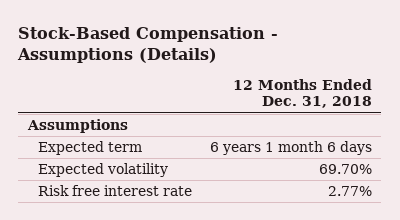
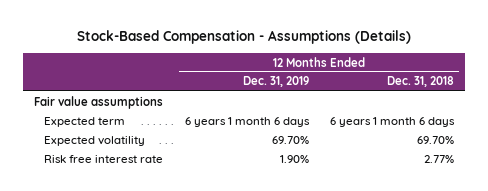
none -> [242,76,309,88] Dec. 31, 2019
[26,119,128,134] Assumptions -> [33,95,163,109] Fair value assumptions

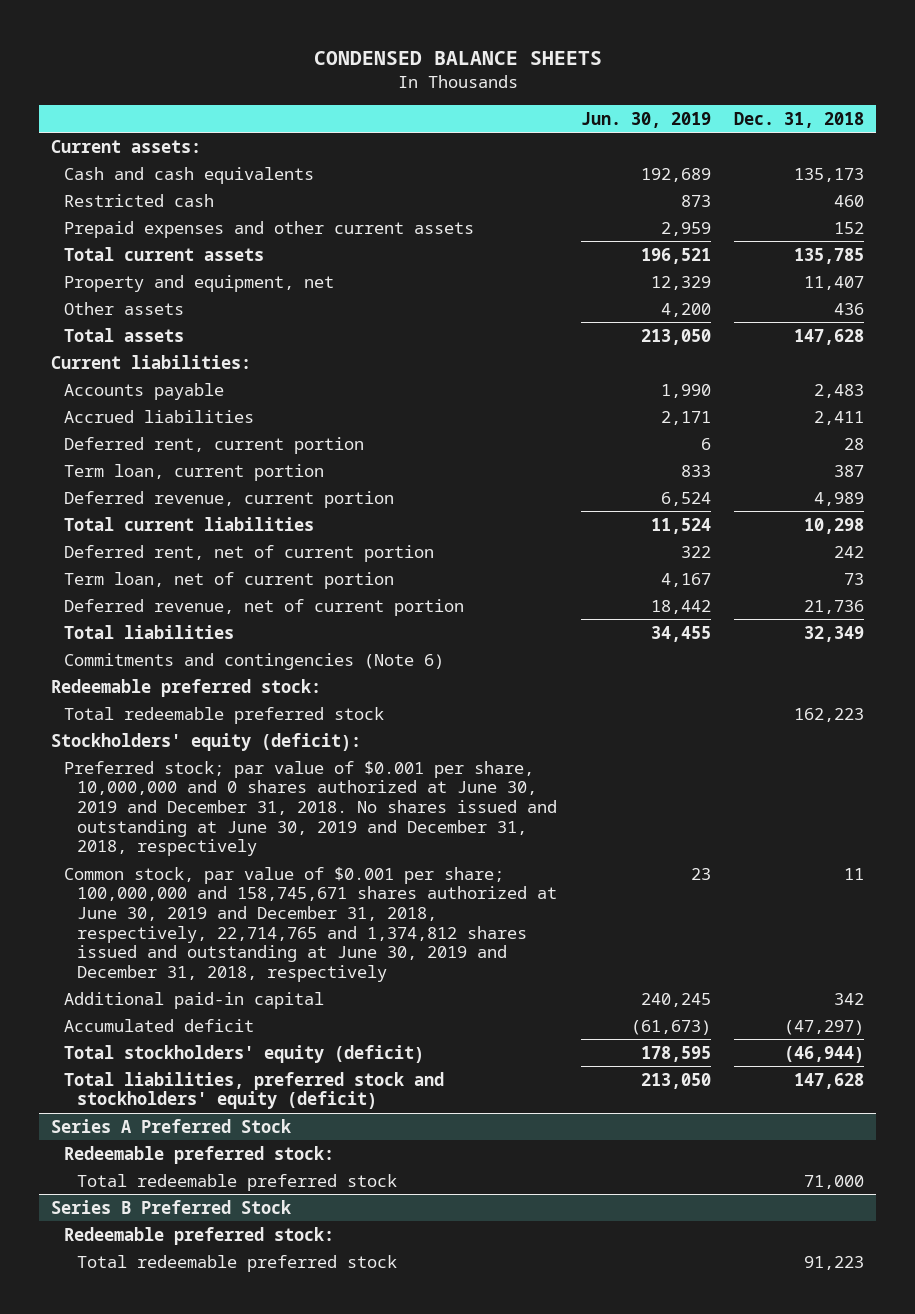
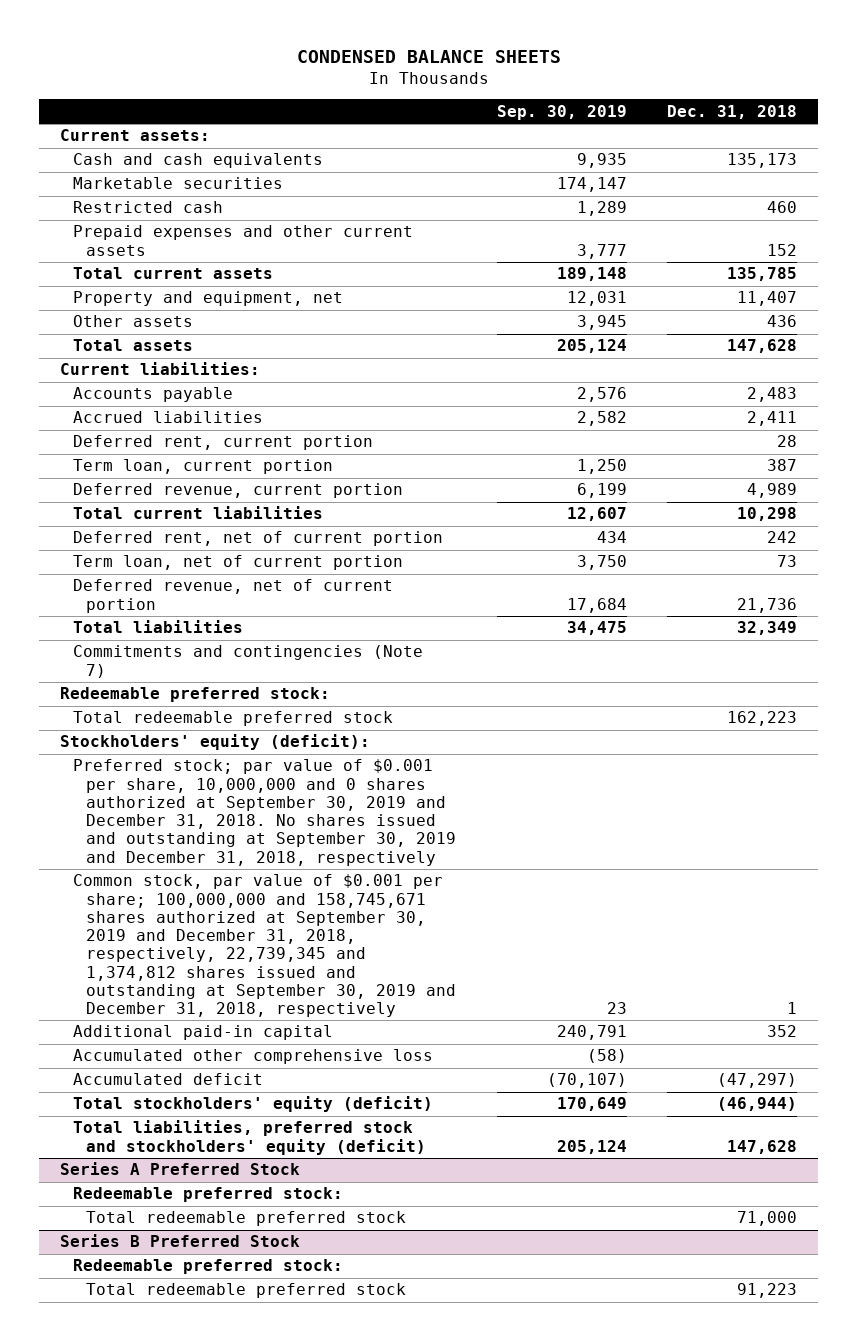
[580,111,711,128] Jun. 30, 2019 -> none
none -> [496,104,627,120] Sep. 30, 2019
none -> [72,177,283,190] Marketable securities
[63,652,444,670] Commitments and contingencies (Note 6) -> [72,645,423,678] Commitments and contingencies (Note 7)
[63,760,558,857] Preferred stock; par value of $0.001 per share, 10,000,000 and 0 shares authorized at June 30, 2019 and December 31, 2018. No shares issued and outstanding at June 30, 2019 and December 31, 2018, respectively -> [72,759,457,866] Preferred stock; par value of $0.001 per share, 10,000,000 and 0 shares authorized at September 30, 2019 and December 31, 2018. No shares issued and outstanding at September 30, 2019 and December 31, 2018, respectively
[63,866,558,982] Common stock, par value of $0.001 per share; 100,000,000 and 158,745,671 shares authorized at June 30, 2019 and December 31, 2018, respectively, 22,714,765 and 1,374,812 shares issued and outstanding at June 30, 2019 and December 31, 2018, respectively -> [72,874,457,1018] Common stock, par value of $0.001 per share; 100,000,000 and 158,745,671 shares authorized at September 30, 2019 and December 31, 2018, respectively, 22,739,345 and 1,374,812 shares issued and outstanding at September 30, 2019 and December 31, 2018, respectively
[844,867,865,880] 11 -> [787,1002,798,1015] 1
[834,992,865,1005] 342 -> [767,1025,798,1038] 352
none -> [72,1049,433,1065] Accumulated other comprehensive loss

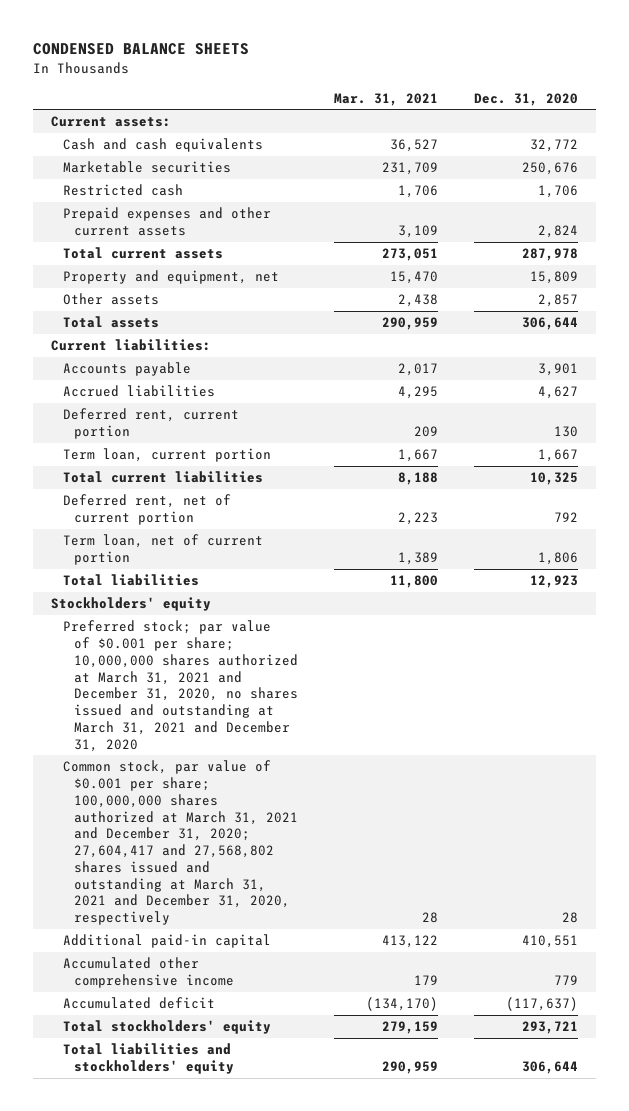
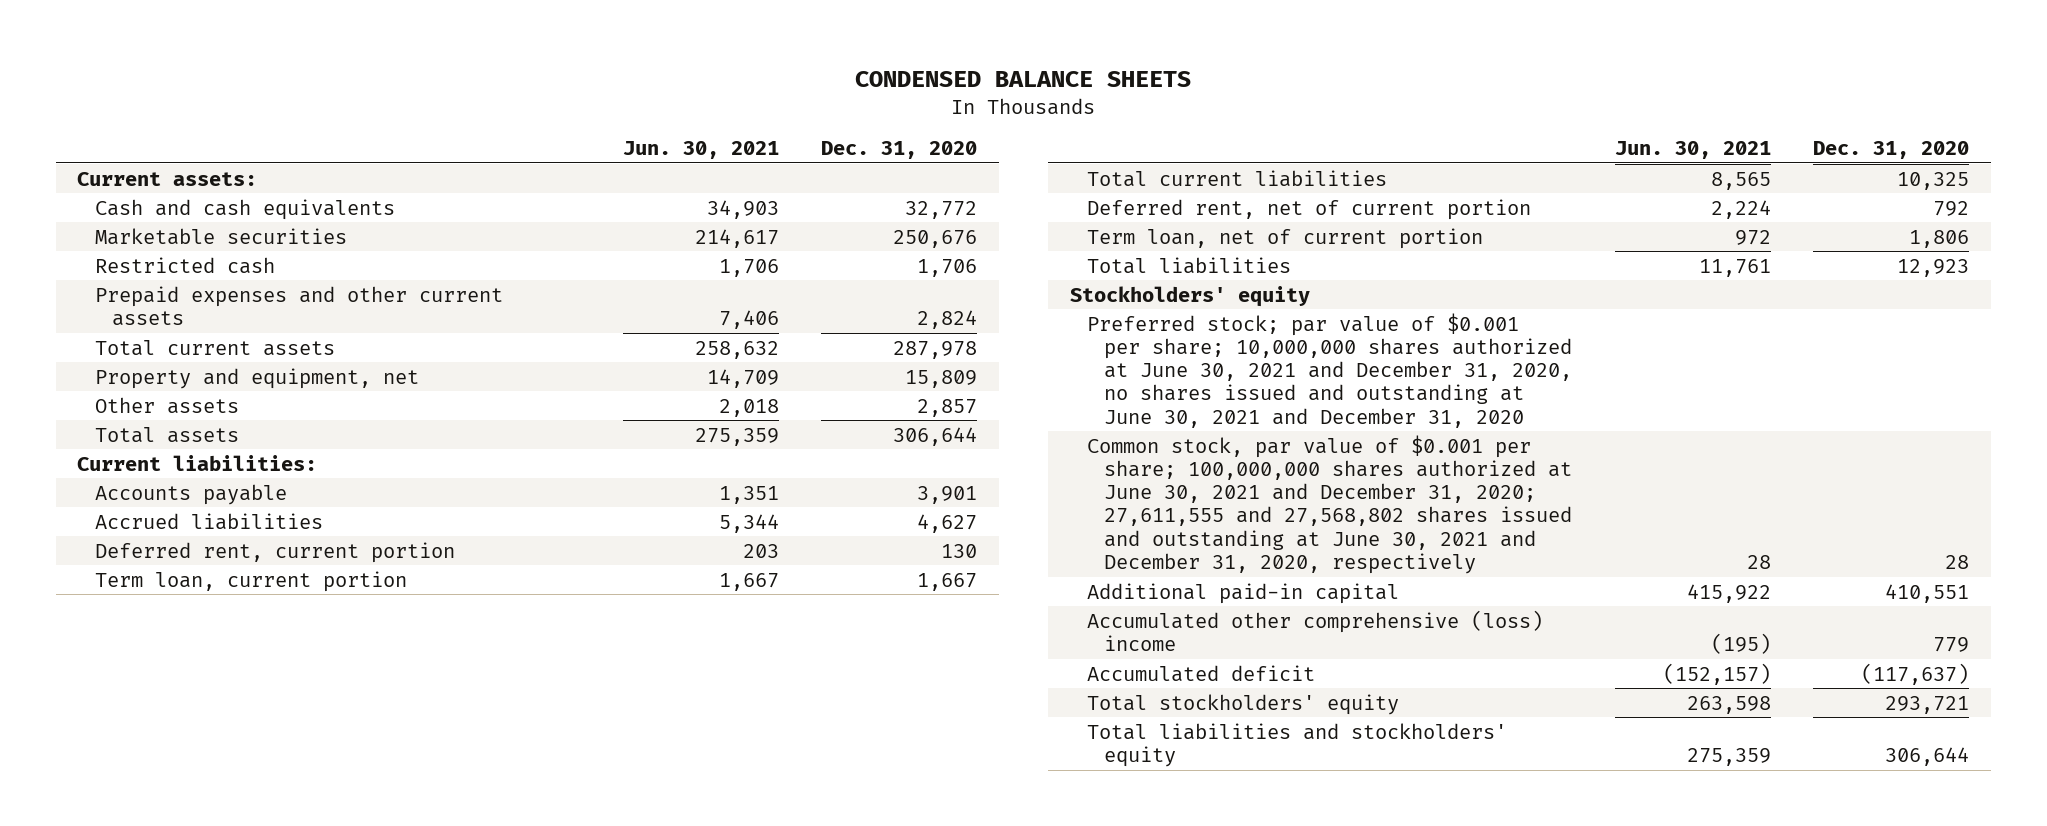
[333,92,438,106] Mar. 31, 2021 -> none
none -> [622,141,779,160] Jun. 30, 2021
[62,620,298,752] Preferred stock; par value of $0.001 per share; 10,000,000 shares authorized at March 31, 2021 and December 31, 2020, no shares issued and outstanding at March 31, 2021 and December 31, 2020 -> [1086,312,1572,428] Preferred stock; par value of $0.001 per share; 10,000,000 shares authorized at June 30, 2021 and December 31, 2020, no shares issued and outstanding at June 30, 2021 and December 31, 2020
[62,760,298,926] Common stock, par value of $0.001 per share; 100,000,000 shares authorized at March 31, 2021 and December 31, 2020; 27,604,417 and 27,568,802 shares issued and outstanding at March 31, 2021 and December 31, 2020, respectively -> [1086,434,1572,574] Common stock, par value of $0.001 per share; 100,000,000 shares authorized at June 30, 2021 and December 31, 2020; 27,611,555 and 27,568,802 shares issued and outstanding at June 30, 2021 and December 31, 2020, respectively
[62,957,234,989] Accumulated other comprehensive income -> [1086,609,1543,651] Accumulated other comprehensive (loss) income

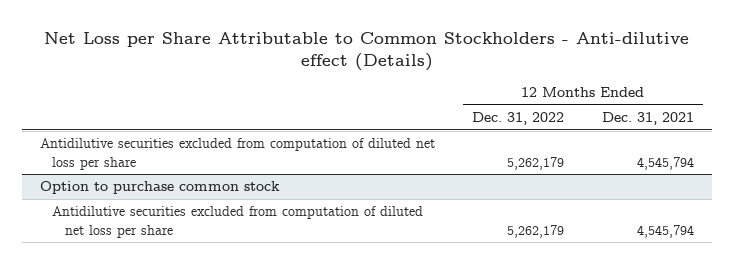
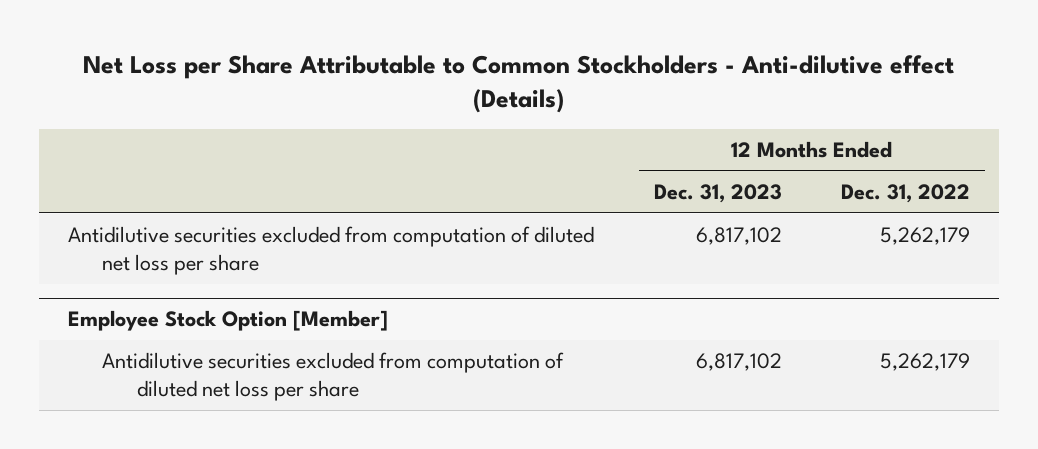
[601,112,694,126] Dec. 31, 2021 -> none
none -> [653,184,782,204] Dec. 31, 2023
[40,181,281,195] Option to purchase common stock -> [68,310,389,332] Employee Stock Option [Member]

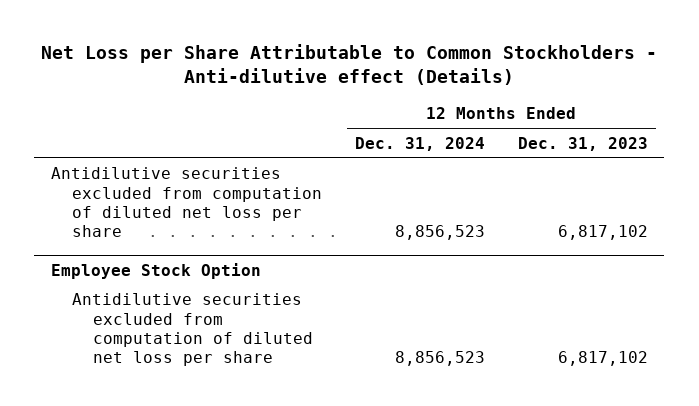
[840,184,970,204] Dec. 31, 2022 -> none
none -> [354,136,485,151] Dec. 31, 2024
[68,310,389,332] Employee Stock Option [Member] -> [50,262,261,279] Employee Stock Option

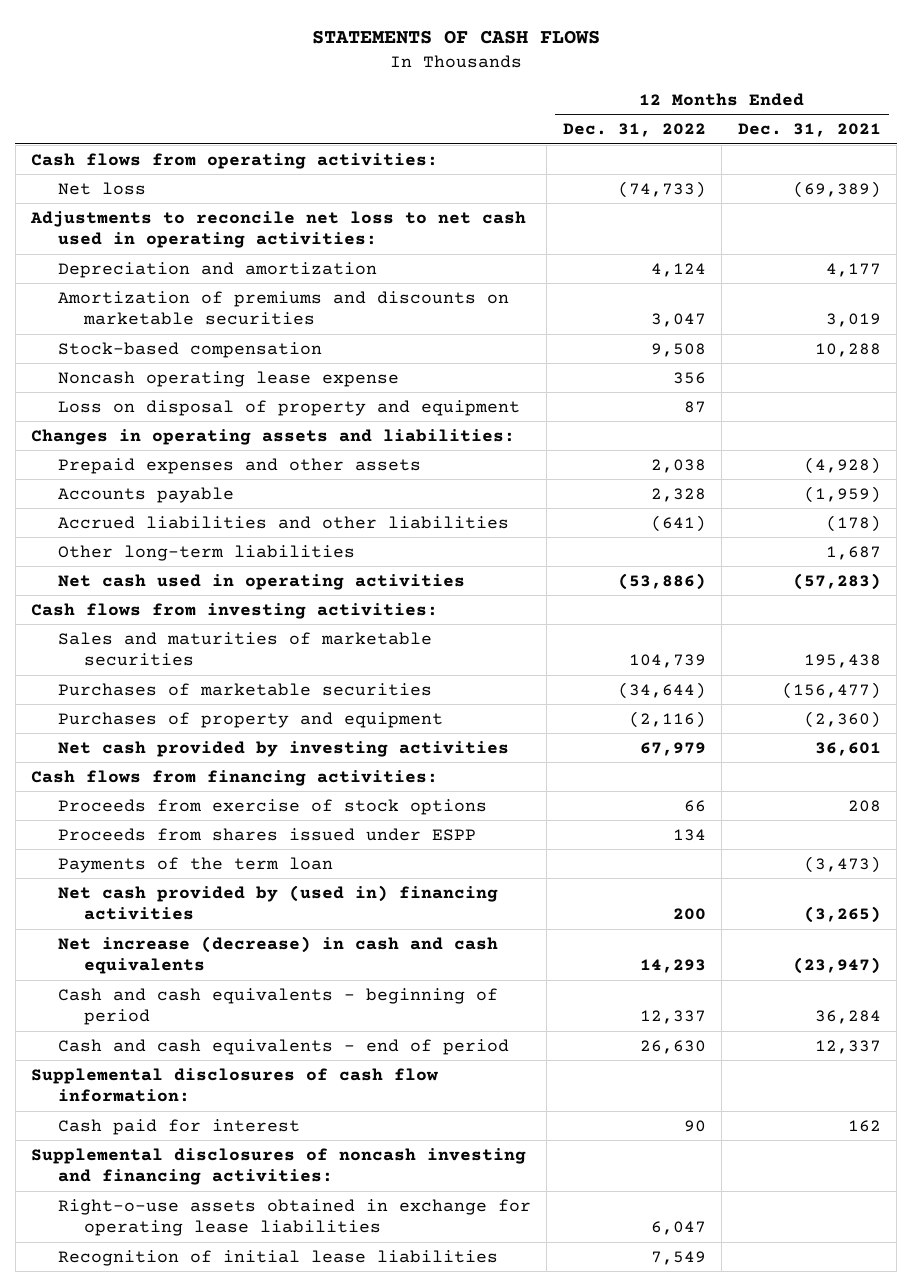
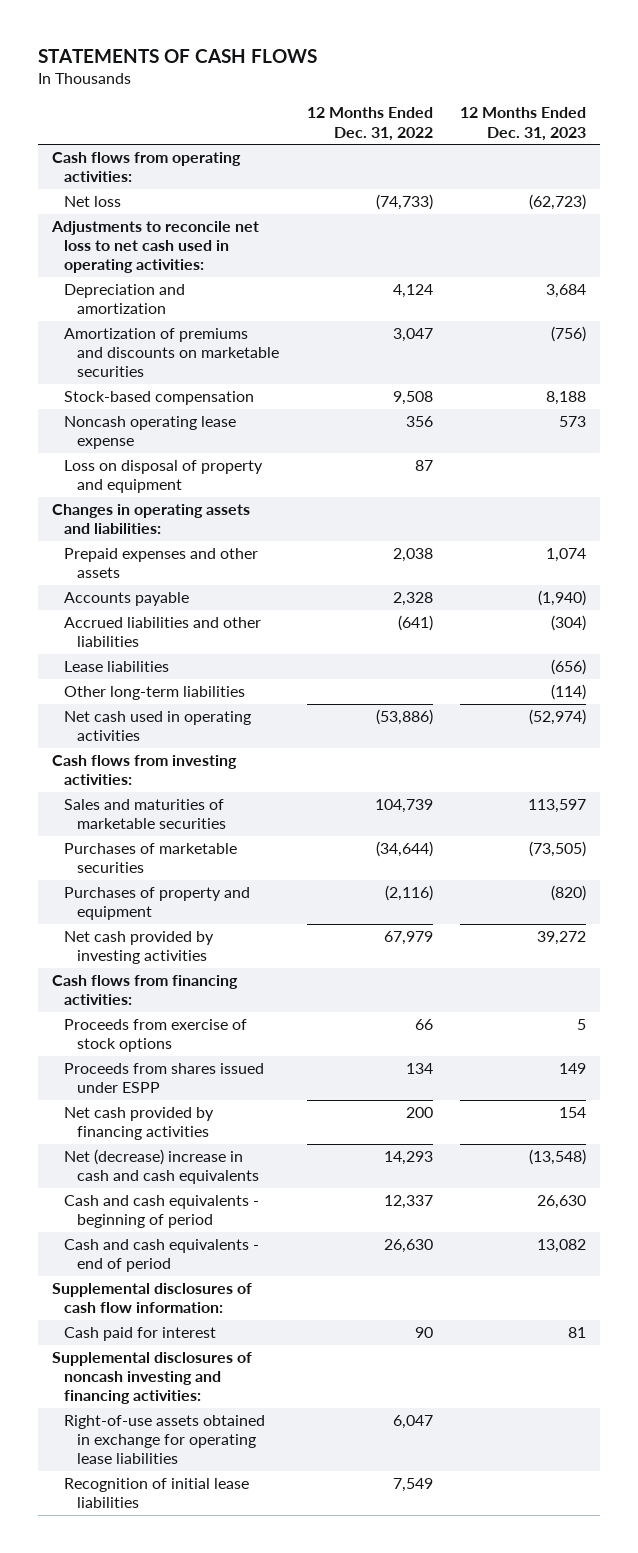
[737,123,881,138] Dec. 31, 2021 -> none
none -> [460,107,587,141] 12 Months Ended Dec. 31, 2023
none -> [64,661,170,673] Lease liabilities
[57,856,333,873] Payments of the term loan -> none
[57,884,498,921] Net cash provided by (used in) financing activities -> [64,1107,215,1141] Net cash provided by financing activities
[57,935,498,975] Net increase (decrease) in cash and cash equivalents -> [64,1149,259,1185] Net (decrease) increase in cash and cash equivalents
[57,1198,531,1237] Right-o-use assets obtained in exchange for operating lease liabilities -> [64,1415,266,1465] Right-of-use assets obtained in exchange for operating lease liabilities

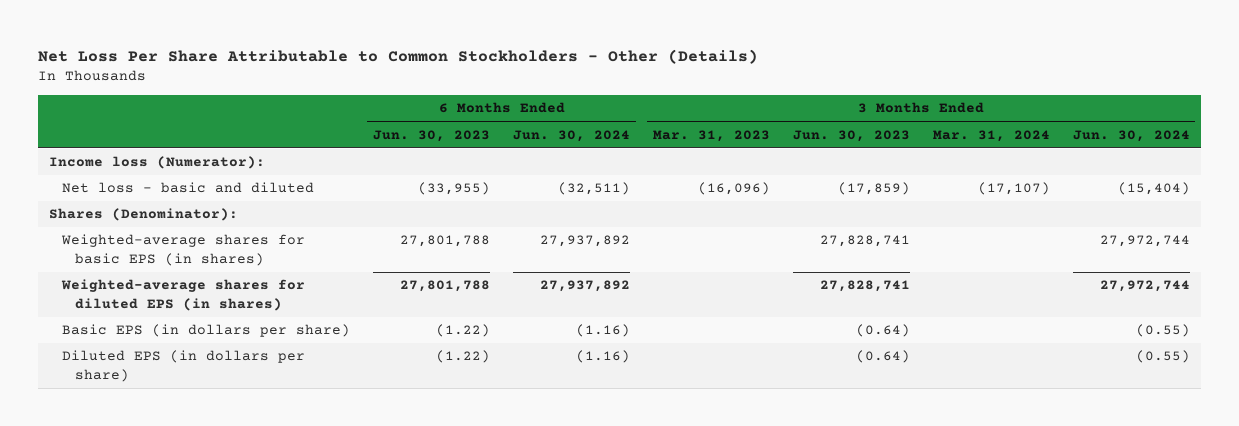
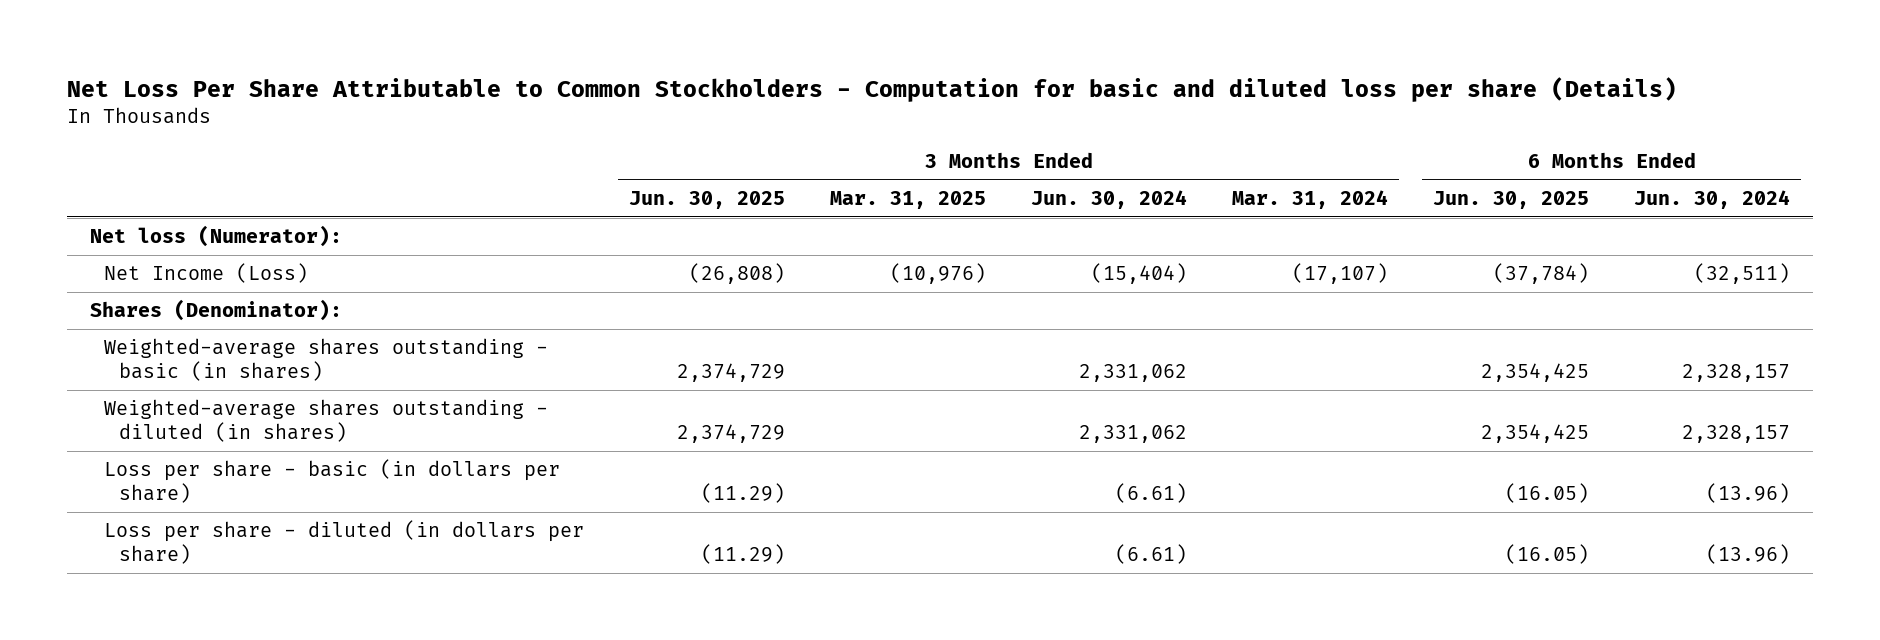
[38,48,759,64] Net Loss Per Share Attributable to Common Stockholders - Other (Details) -> [67,77,1678,103] Net Loss Per Share Attributable to Common Stockholders - Computation for basic and diluted loss per share (Details)
[373,129,491,142] Jun. 30, 2023 -> none
[652,129,770,142] Mar. 31, 2023 -> none
[792,129,910,142] Jun. 30, 2023 -> none
none -> [629,190,786,209] Jun. 30, 2025
none -> [830,190,987,209] Mar. 31, 2025
none -> [1433,190,1590,209] Jun. 30, 2025
[49,156,266,170] Income loss (Numerator): -> [89,225,342,248] Net loss (Numerator):
[62,182,315,194] Net loss - basic and diluted -> [104,263,309,284] Net Income (Loss)
[61,234,306,266] Weighted-average shares for basic EPS (in shares) -> [104,338,549,382] Weighted-average shares outstanding - basic (in shares)
[540,235,631,248] 27,937,892 -> [1682,364,1791,383] 2,328,157
[1099,235,1190,248] 27,972,744 -> [1079,364,1188,383] 2,331,062
[61,279,306,311] Weighted-average shares for diluted EPS (in shares) -> [104,399,549,443] Weighted-average shares outstanding - diluted (in shares)
[540,280,631,293] 27,937,892 -> [1682,425,1791,444] 2,328,157
[1099,280,1190,293] 27,972,744 -> [1079,425,1188,444] 2,331,062
[62,324,351,338] Basic EPS (in dollars per share) -> [104,459,561,504] Loss per share - basic (in dollars per share)
[576,324,631,338] (1.16) -> [1706,483,1791,504] (13.96)
[1135,324,1190,338] (0.55) -> [1115,483,1188,504] (6.61)
[62,350,306,382] Diluted EPS (in dollars per share) -> [104,520,585,565] Loss per share - diluted (in dollars per share)
[576,350,631,364] (1.16) -> [1706,544,1791,565] (13.96)
[1135,350,1190,364] (0.55) -> [1115,544,1188,565] (6.61)

